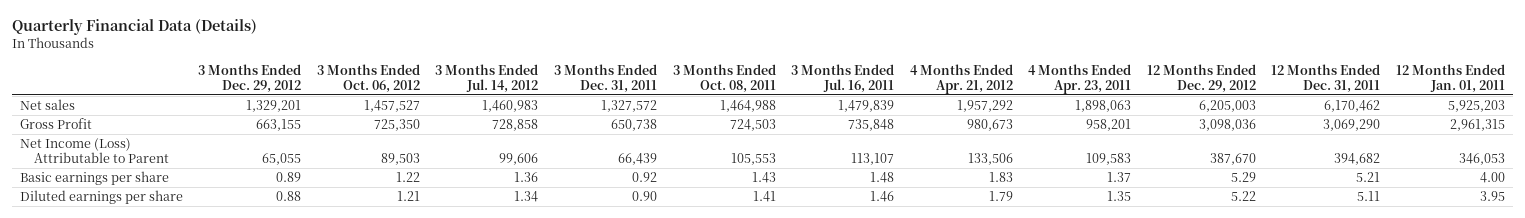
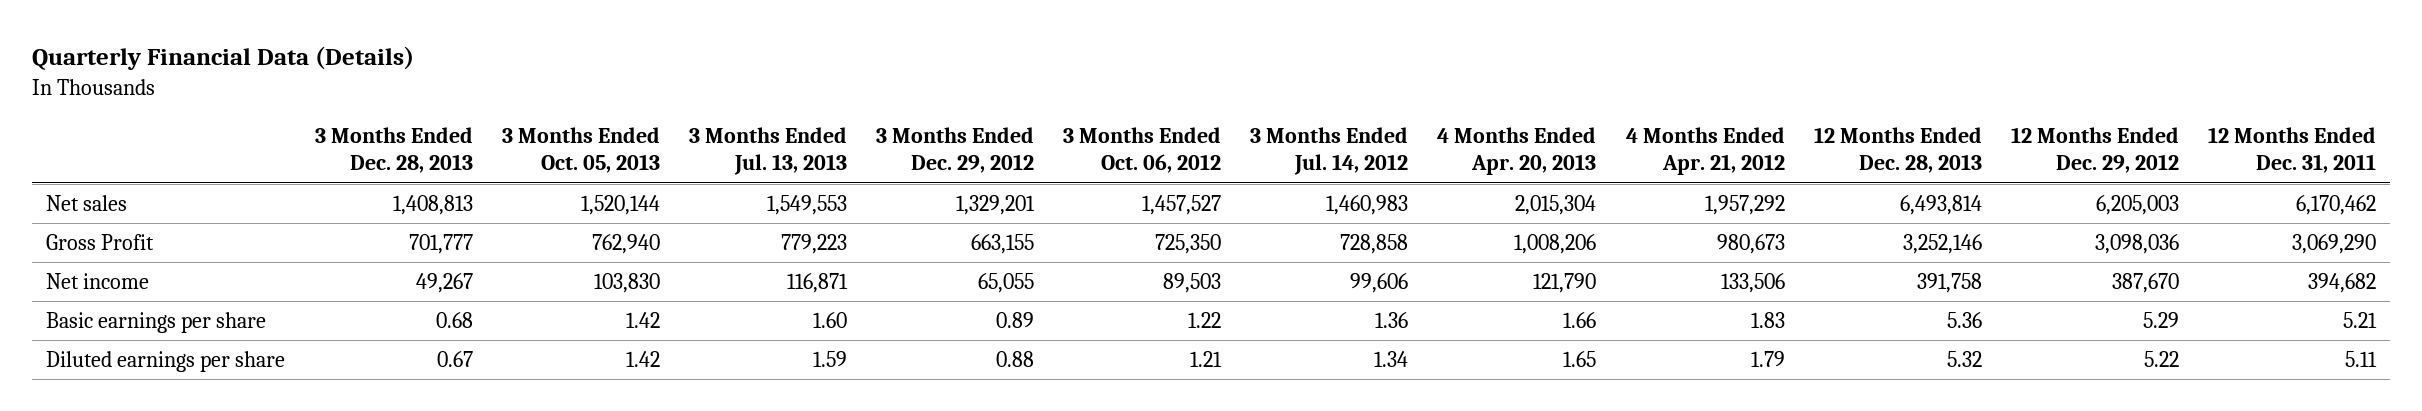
[554,63,658,93] 3 Months Ended Dec. 31, 2011 -> none
[672,63,776,93] 3 Months Ended Oct. 08, 2011 -> none
[791,63,895,93] 3 Months Ended Jul. 16, 2011 -> none
[1028,63,1132,94] 4 Months Ended Apr. 23, 2011 -> none
[1396,63,1506,93] 12 Months Ended Jan. 01, 2011 -> none
none -> [314,127,473,174] 3 Months Ended Dec. 28, 2013
none -> [501,127,660,174] 3 Months Ended Oct. 05, 2013
none -> [688,127,847,176] 3 Months Ended Jul. 13, 2013
none -> [1437,127,1597,176] 4 Months Ended Apr. 20, 2013
none -> [1813,127,1982,174] 12 Months Ended Dec. 28, 2013
[19,137,170,163] Net Income (Loss) Attributable to Parent -> [46,272,150,289] Net income

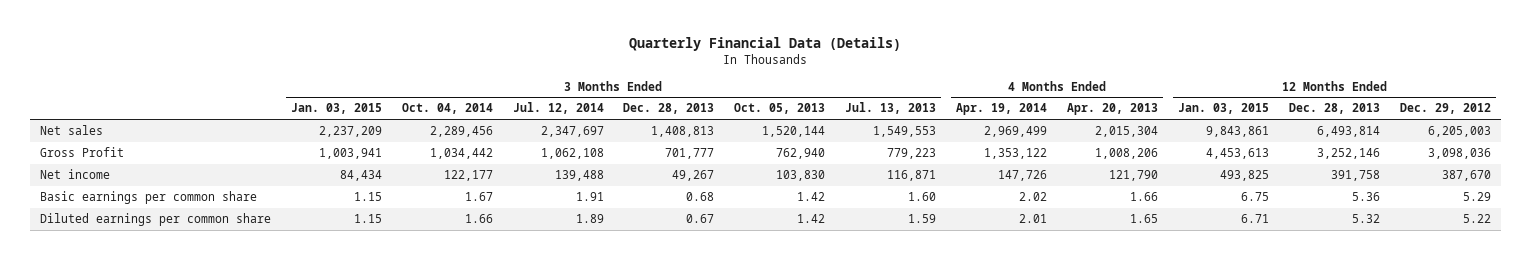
[875,127,1034,174] 3 Months Ended Dec. 29, 2012 -> none
[1063,127,1222,174] 3 Months Ended Oct. 06, 2012 -> none
[1250,127,1409,176] 3 Months Ended Jul. 14, 2012 -> none
[1625,127,1785,176] 4 Months Ended Apr. 21, 2012 -> none
[2207,127,2376,174] 12 Months Ended Dec. 31, 2011 -> none
none -> [290,103,382,115] Jan. 03, 2015
none -> [401,103,493,115] Oct. 04, 2014
none -> [512,102,604,115] Jul. 12, 2014
none -> [956,103,1048,116] Apr. 19, 2014
none -> [1178,103,1270,115] Jan. 03, 2015
[46,311,267,333] Basic earnings per share -> [39,191,257,205] Basic earnings per common share
[46,350,286,372] Diluted earnings per share -> [39,213,271,227] Diluted earnings per common share

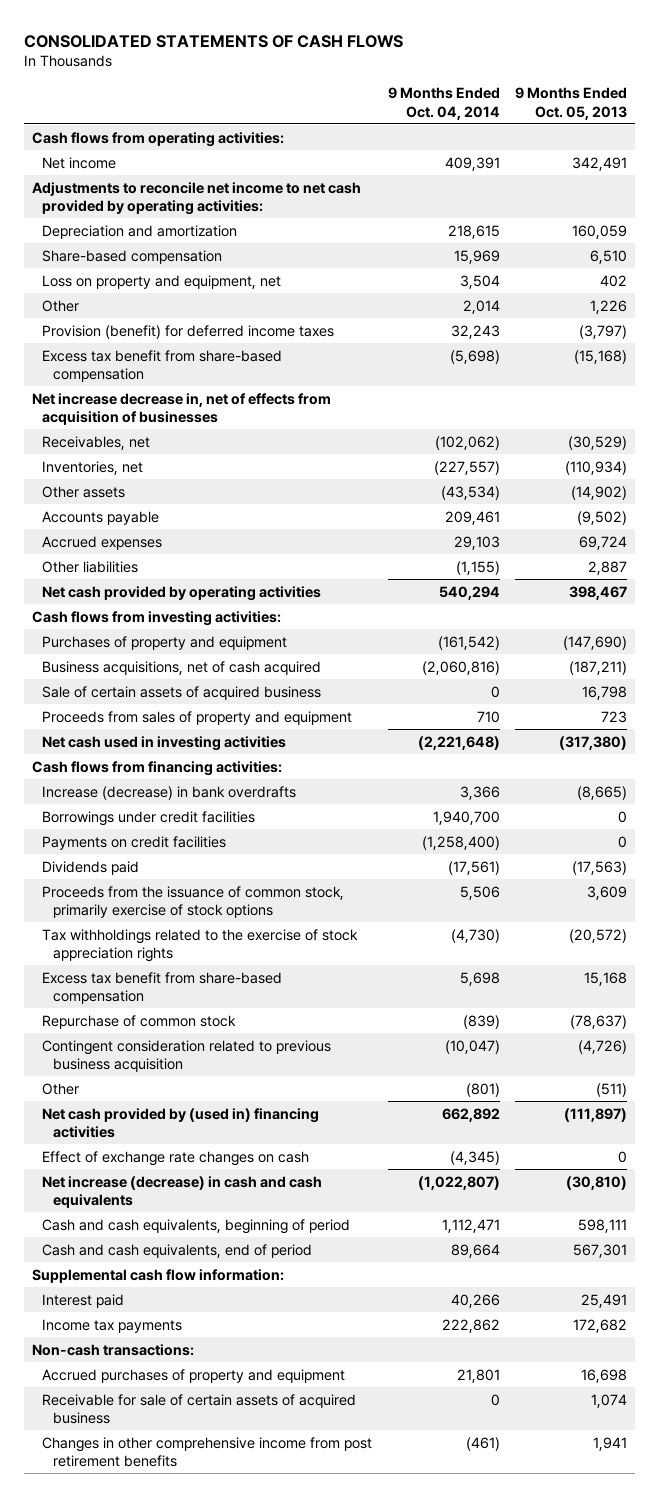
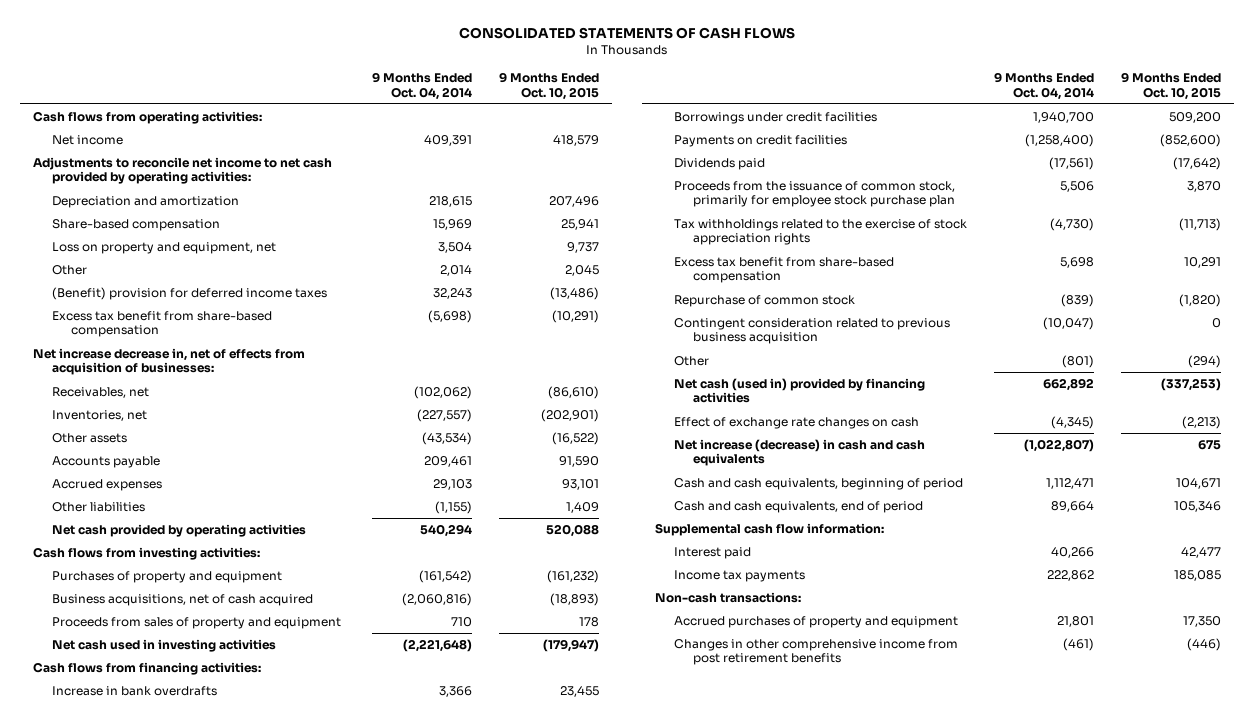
[515,87,628,120] 9 Months Ended Oct. 05, 2013 -> none
none -> [498,72,599,100] 9 Months Ended Oct. 10, 2015
[42,324,335,339] Provision (benefit) for deferred income taxes -> [52,286,328,300] (Benefit) provision for deferred income taxes
[31,392,331,425] Net increase decrease in, net of effects from acquisition of businesses -> [33,347,306,376] Net increase decrease in, net of effects from acquisition of businesses:
[42,685,322,700] Sale of certain assets of acquired business -> none
[42,785,297,800] Increase (decrease) in bank overdrafts -> [52,685,218,696] Increase in bank overdrafts
[42,885,345,918] Proceeds from the issuance of common stock, primarily exercise of stock options -> [674,180,956,208] Proceeds from the issuance of common stock, primarily for employee stock purchase plan
[42,1107,320,1138] Net cash provided by (used in) financing activities -> [674,377,926,404] Net cash (used in) provided by financing activities
[42,1393,357,1424] Receivable for sale of certain assets of acquired business -> none

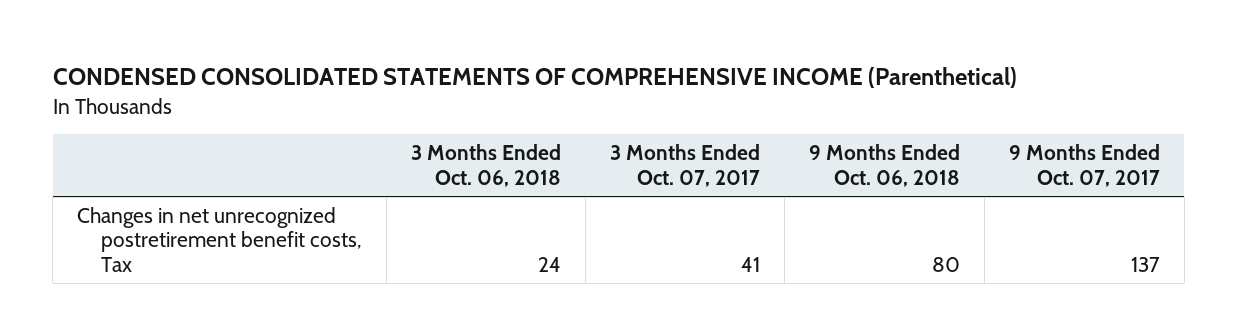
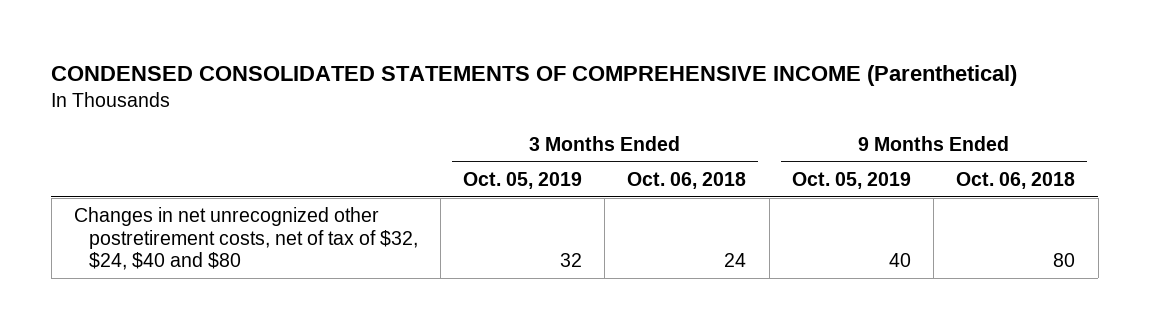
[610,144,761,187] 3 Months Ended Oct. 07, 2017 -> none
[1009,144,1161,187] 9 Months Ended Oct. 07, 2017 -> none
none -> [463,172,583,190] Oct. 05, 2019
none -> [791,172,911,190] Oct. 05, 2019
[77,206,363,272] Changes in net unrecognized postretirement benefit costs, Tax -> [74,207,418,271] Changes in net unrecognized other postretirement costs, net of tax of $32, $24, $40 and $80

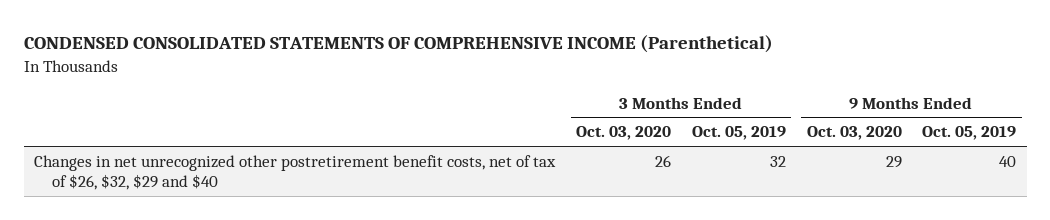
[627,172,747,190] Oct. 06, 2018 -> none
[956,172,1076,190] Oct. 06, 2018 -> none
none -> [575,126,671,141] Oct. 03, 2020
none -> [806,126,902,141] Oct. 03, 2020
[74,207,418,271] Changes in net unrecognized other postretirement costs, net of tax of $32, $24, $40 and $80 -> [34,155,557,191] Changes in net unrecognized other postretirement benefit costs, net of tax of $26, $32, $29 and $40

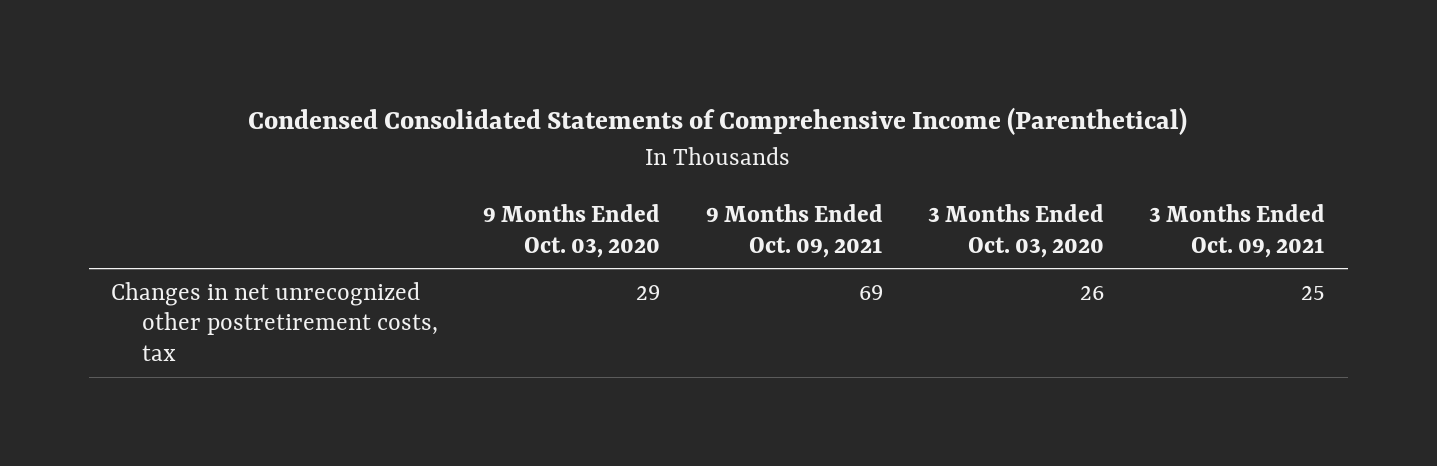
[23,35,773,54] CONDENSED CONSOLIDATED STATEMENTS OF COMPREHENSIVE INCOME (Parenthetical) -> [248,107,1188,136] Condensed Consolidated Statements of Comprehensive Income (Parenthetical)
[691,126,786,141] Oct. 05, 2019 -> none
[922,126,1017,141] Oct. 05, 2019 -> none
none -> [705,203,883,258] 9 Months Ended Oct. 09, 2021
none -> [1149,203,1326,258] 3 Months Ended Oct. 09, 2021
[34,155,557,191] Changes in net unrecognized other postretirement benefit costs, net of tax of $26, $32, $29 and $40 -> [111,281,438,362] Changes in net unrecognized other postretirement costs, tax

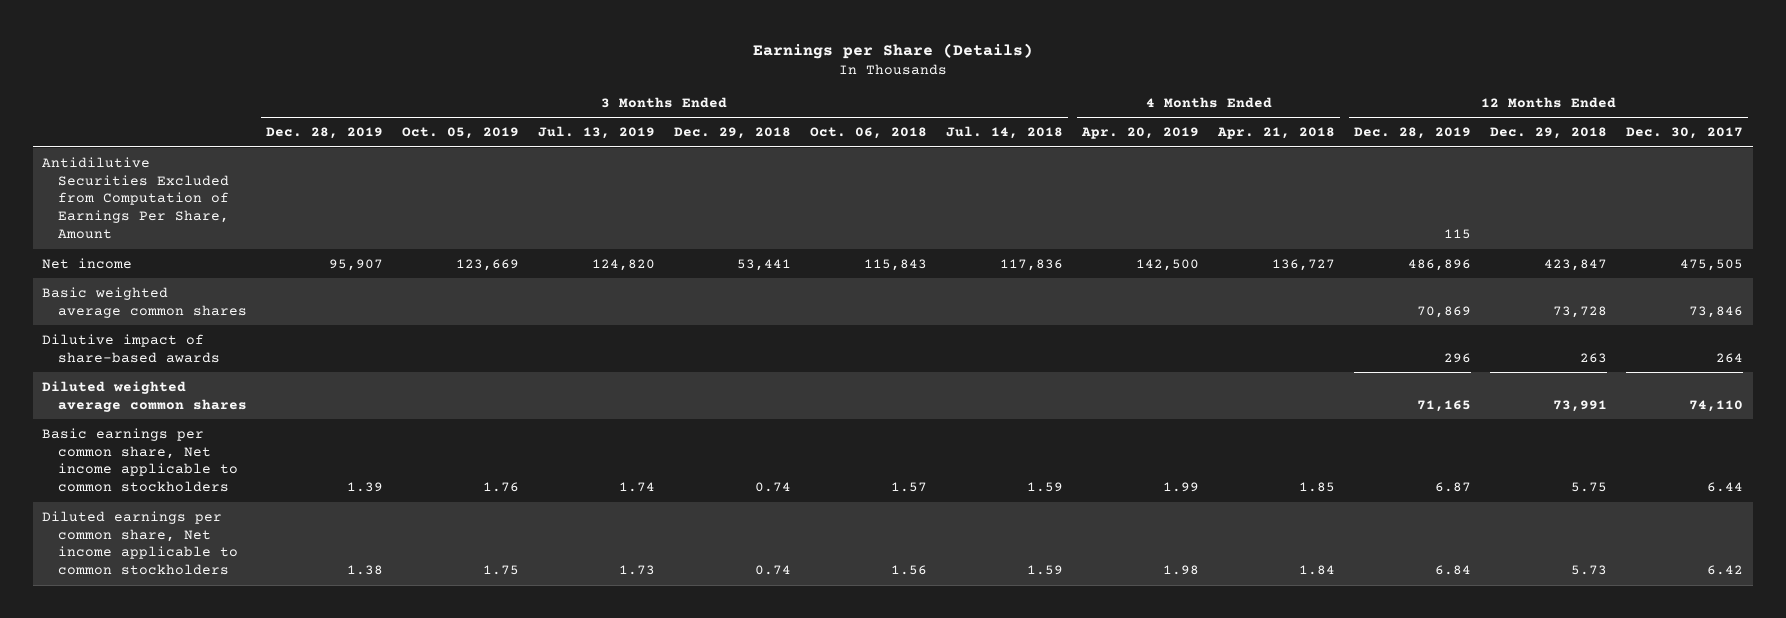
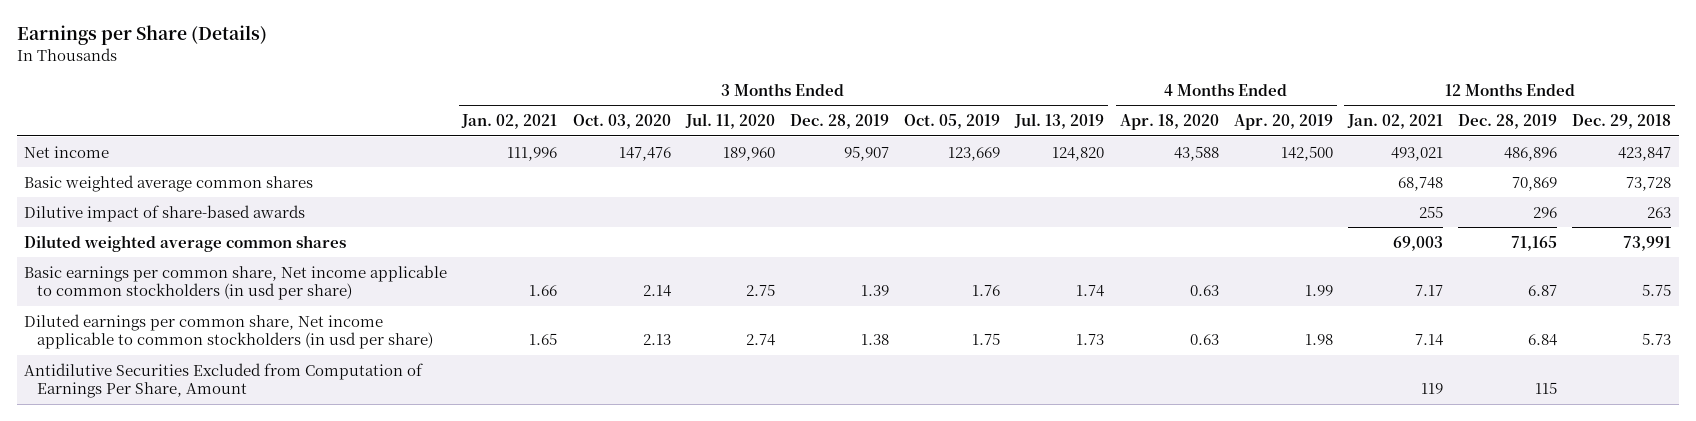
[673,127,791,140] Dec. 29, 2018 -> none
[809,127,927,140] Oct. 06, 2018 -> none
[945,126,1063,140] Jul. 14, 2018 -> none
[1217,127,1336,140] Apr. 21, 2018 -> none
[1626,127,1744,140] Dec. 30, 2017 -> none
none -> [461,114,558,130] Jan. 02, 2021
none -> [572,114,671,130] Oct. 03, 2020
none -> [684,113,775,130] Jul. 11, 2020
none -> [1119,114,1219,131] Apr. 18, 2020
none -> [1346,114,1443,130] Jan. 02, 2021
[42,427,238,493] Basic earnings per common share, Net income applicable to common stockholders -> [24,264,448,301] Basic earnings per common share, Net income applicable to common stockholders (in usd per share)
[42,510,238,576] Diluted earnings per common share, Net income applicable to common stockholders -> [24,313,434,350] Diluted earnings per common share, Net income applicable to common stockholders (in usd per share)
[42,156,229,240] Antidilutive Securities Excluded from Computation of Earnings Per Share, Amount -> [24,362,424,399] Antidilutive Securities Excluded from Computation of Earnings Per Share, Amount

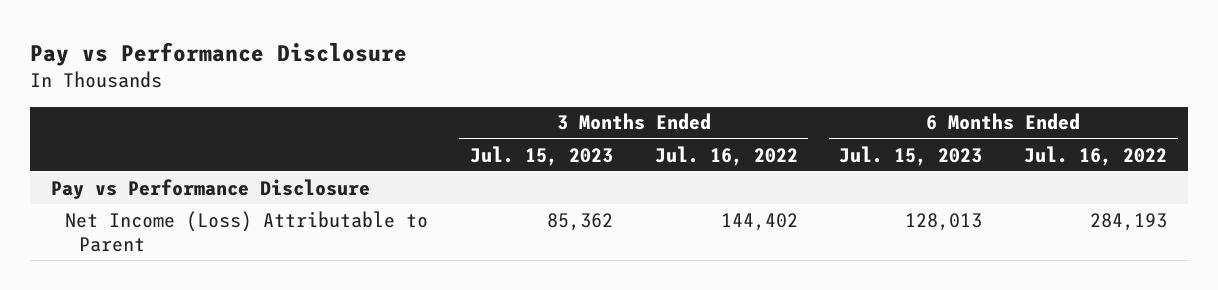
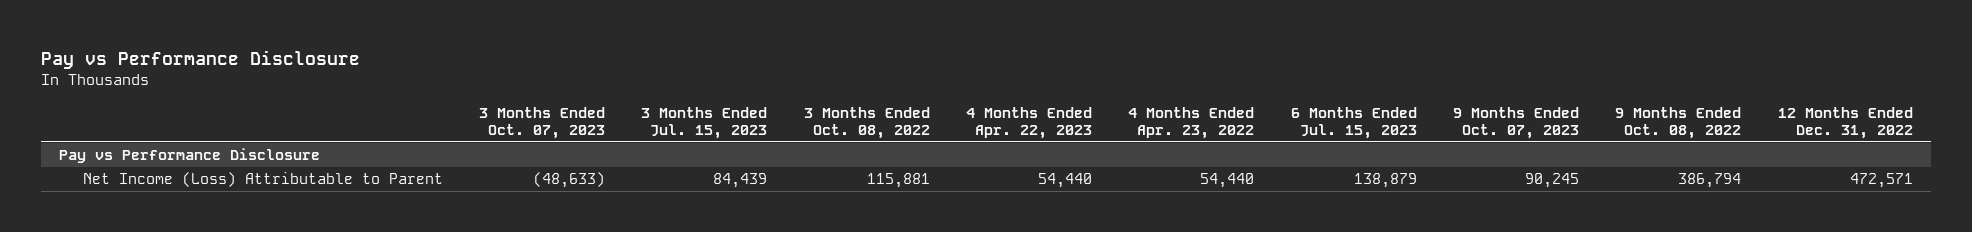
[654,145,798,166] Jul. 16, 2022 -> none
[1024,145,1168,166] Jul. 16, 2022 -> none
none -> [479,106,606,140] 3 Months Ended Oct. 07, 2023
none -> [803,106,930,140] 3 Months Ended Oct. 08, 2022
none -> [965,106,1092,140] 4 Months Ended Apr. 22, 2023
none -> [1128,106,1255,140] 4 Months Ended Apr. 23, 2022
none -> [1452,106,1579,140] 9 Months Ended Oct. 07, 2023
none -> [1615,106,1742,140] 9 Months Ended Oct. 08, 2022
none -> [1777,106,1913,140] 12 Months Ended Dec. 31, 2022
[546,212,613,231] 85,362 -> [713,173,768,189] 84,439
[905,212,983,231] 128,013 -> [1353,173,1417,189] 138,879

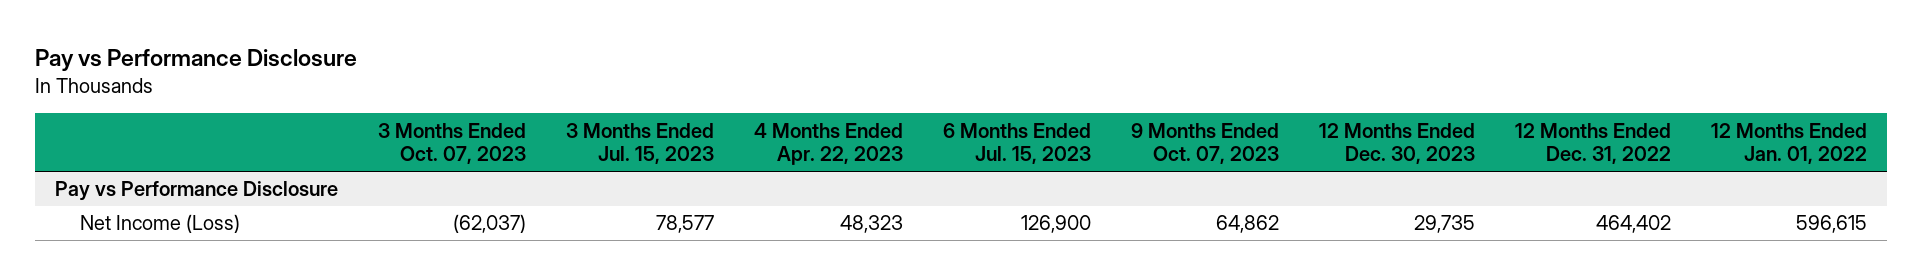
[803,106,930,140] 3 Months Ended Oct. 08, 2022 -> none
[1128,106,1255,140] 4 Months Ended Apr. 23, 2022 -> none
[1615,106,1742,140] 9 Months Ended Oct. 08, 2022 -> none
none -> [1318,122,1475,165] 12 Months Ended Dec. 30, 2023
none -> [1710,122,1867,165] 12 Months Ended Jan. 01, 2022
[82,172,443,188] Net Income (Loss) Attributable to Parent -> [79,214,240,234] Net Income (Loss)
[533,172,606,189] (48,633) -> [452,214,526,234] (62,037)
[713,173,768,189] 84,439 -> [655,215,714,234] 78,577
[1037,173,1092,189] 54,440 -> [839,215,903,234] 48,323
[1353,173,1417,189] 138,879 -> [1020,215,1091,234] 126,900
[1524,173,1579,189] 90,245 -> [1215,215,1279,234] 64,862
[1849,173,1913,189] 472,571 -> [1595,215,1671,234] 464,402

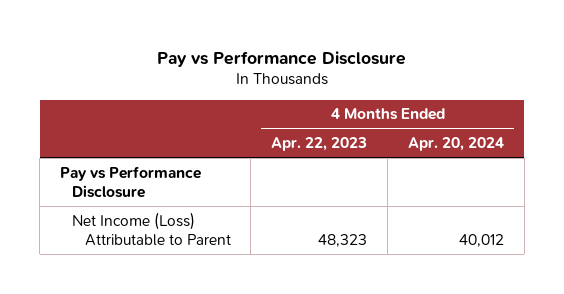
[377,122,526,165] 3 Months Ended Oct. 07, 2023 -> none
[565,122,714,165] 3 Months Ended Jul. 15, 2023 -> none
[942,122,1091,165] 6 Months Ended Jul. 15, 2023 -> none
[1130,122,1279,165] 9 Months Ended Oct. 07, 2023 -> none
[1318,122,1475,165] 12 Months Ended Dec. 30, 2023 -> none
[1514,122,1671,165] 12 Months Ended Dec. 31, 2022 -> none
[1710,122,1867,165] 12 Months Ended Jan. 01, 2022 -> none
none -> [408,136,505,151] Apr. 20, 2024
[79,214,240,234] Net Income (Loss) -> [72,211,231,247] Net Income (Loss) Attributable to Parent

